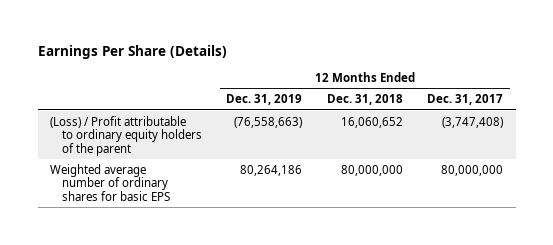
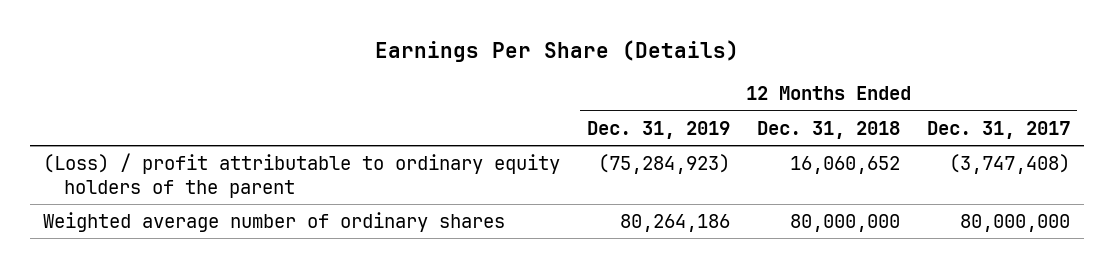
[49,115,202,157] (Loss) / Profit attributable to ordinary equity holders of the parent -> [43,152,561,198] (Loss) / profit attributable to ordinary equity holders of the parent
[234,116,303,128] (76,558,663) -> [598,153,731,174] (75,284,923)
[49,163,170,202] Weighted average number of ordinary shares for basic EPS -> [43,211,506,232] Weighted average number of ordinary shares

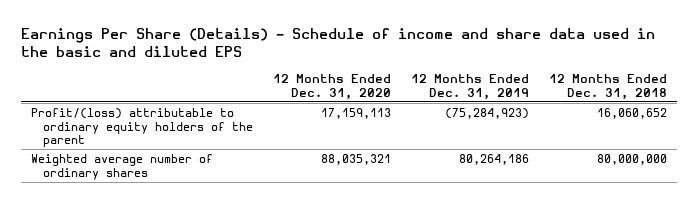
[374,40,739,63] Earnings Per Share (Details) -> [21,28,656,58] Earnings Per Share (Details) - Schedule of income and share data used in the basic and diluted EPS
[927,120,1071,139] Dec. 31, 2017 -> none
none -> [272,73,391,100] 12 Months Ended Dec. 31, 2020
[43,152,561,198] (Loss) / profit attributable to ordinary equity holders of the parent -> [31,107,254,148] Profit/(loss) attributable to ordinary equity holders of the parent

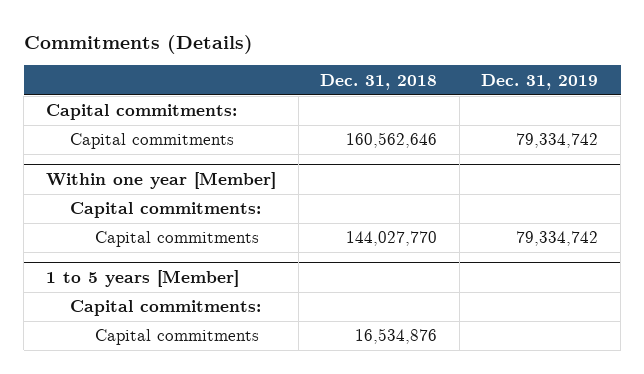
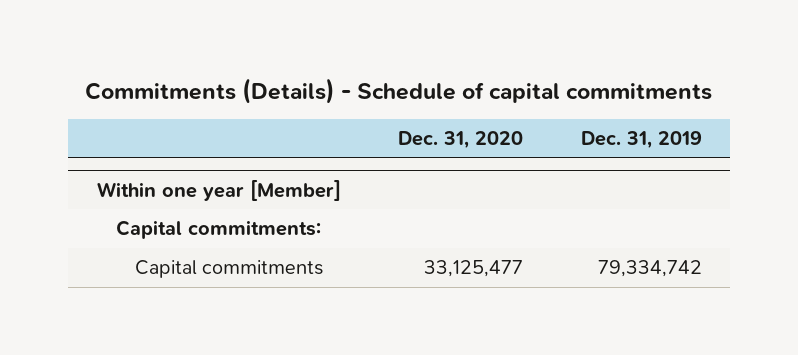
[23,35,253,55] Commitments (Details) -> [85,77,713,104] Commitments (Details) - Schedule of capital commitments
[320,73,438,90] Dec. 31, 2018 -> none
none -> [398,130,524,149] Dec. 31, 2020
[45,104,237,121] Capital commitments: -> none
[70,133,235,150] Capital commitments -> none
[45,269,239,287] 1 to 5 years [Member] -> none
[70,300,262,317] Capital commitments: -> none
[94,329,259,346] Capital commitments -> none

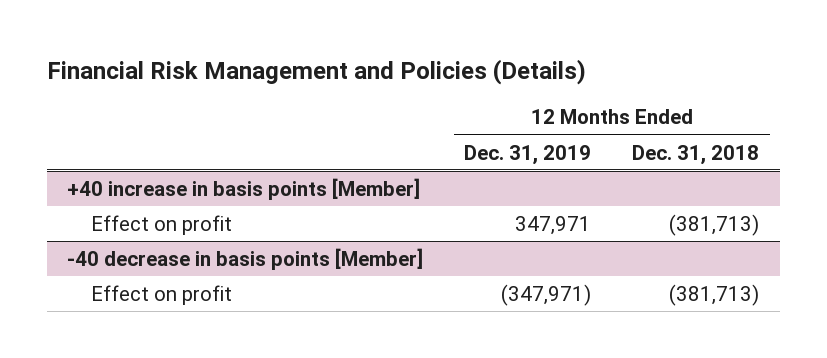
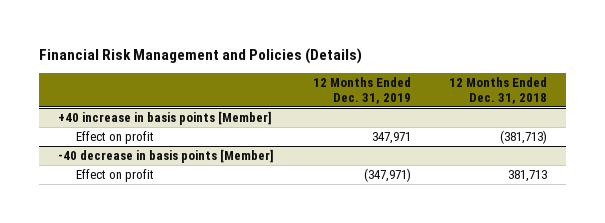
[669,283,760,306] (381,713) -> [507,169,547,182] 381,713

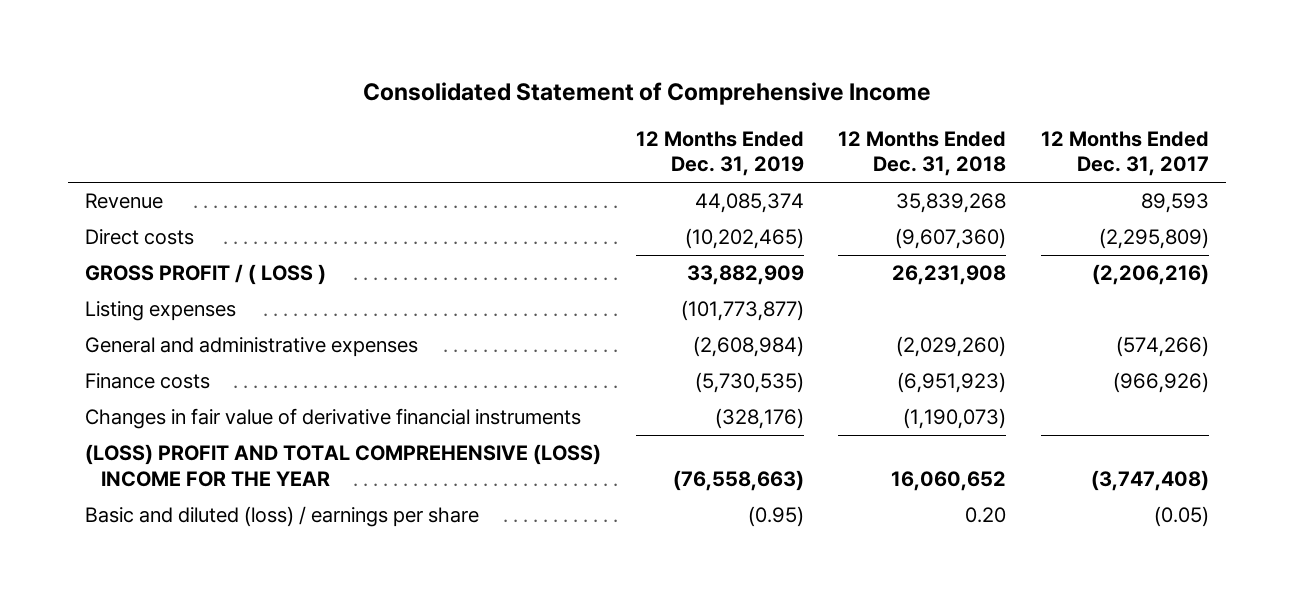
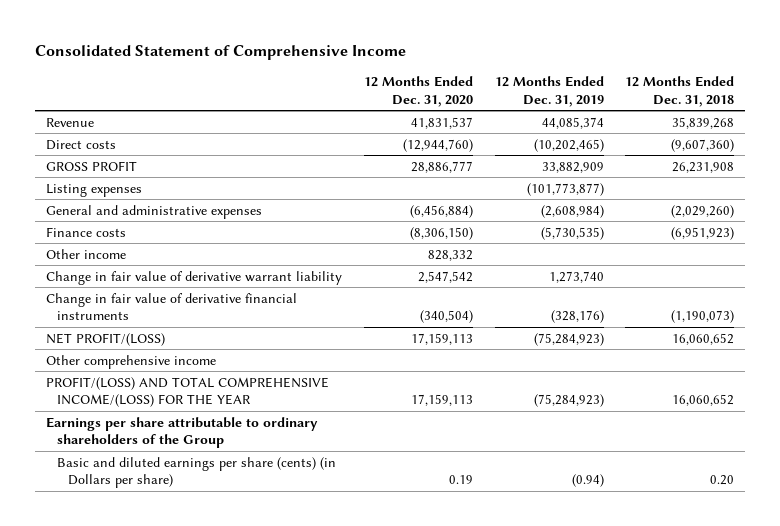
[1040,130,1209,177] 12 Months Ended Dec. 31, 2017 -> none
none -> [363,76,473,107] 12 Months Ended Dec. 31, 2020
[85,264,327,286] GROSS PROFIT / ( LOSS ) -> [45,160,137,171] GROSS PROFIT
none -> [45,248,126,259] Other income
none -> [45,270,342,285] Change in fair value of derivative warrant liability
[85,408,582,430] Changes in fair value of derivative financial instruments -> [45,292,297,321] Change in fair value of derivative financial instruments
[85,444,602,488] (LOSS) PROFIT AND TOTAL COMPREHENSIVE (LOSS) INCOME FOR THE YEAR -> [45,332,165,346] NET PROFIT/(LOSS)
[672,470,804,492] (76,558,663) -> [533,332,604,346] (75,284,923)
none -> [45,354,216,369] Other comprehensive income
none -> [45,376,329,408] PROFIT/(LOSS) AND TOTAL COMPREHENSIVE INCOME/(LOSS) FOR THE YEAR
none -> [45,416,318,449] Earnings per share attributable to ordinary shareholders of the Group
[85,506,480,528] Basic and diluted (loss) / earnings per share -> [56,456,336,489] Basic and diluted earnings per share (cents) (in Dollars per share)
[747,506,804,528] (0.95) -> [571,474,604,488] (0.94)

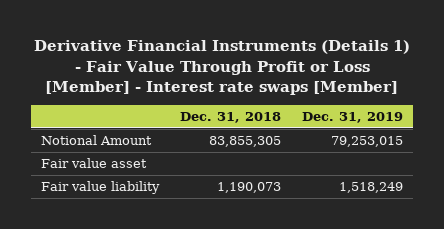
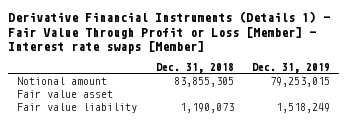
[41,135,153,146] Notional Amount -> [17,76,108,85] Notional amount

